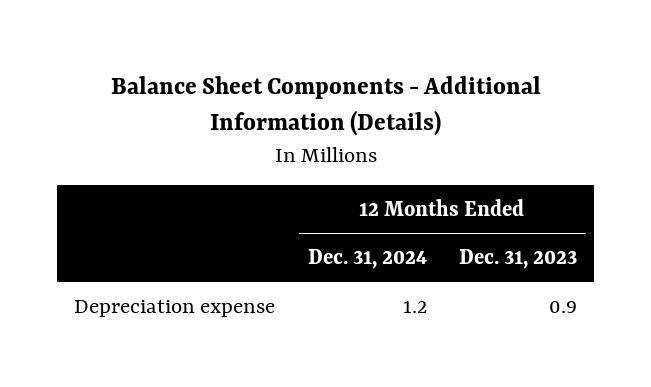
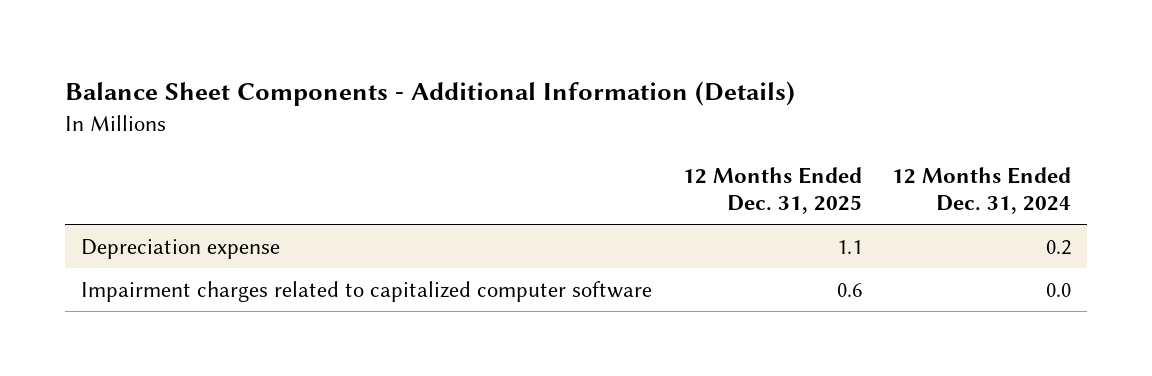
[459,248,578,269] 12 Months Ended Dec. 31, 2023 -> none
none -> [682,166,862,215] 12 Months Ended Dec. 31, 2025
[402,300,427,313] 1.2 -> [1046,240,1072,256] 0.2
none -> [80,281,652,303] Impairment charges related to capitalized computer software

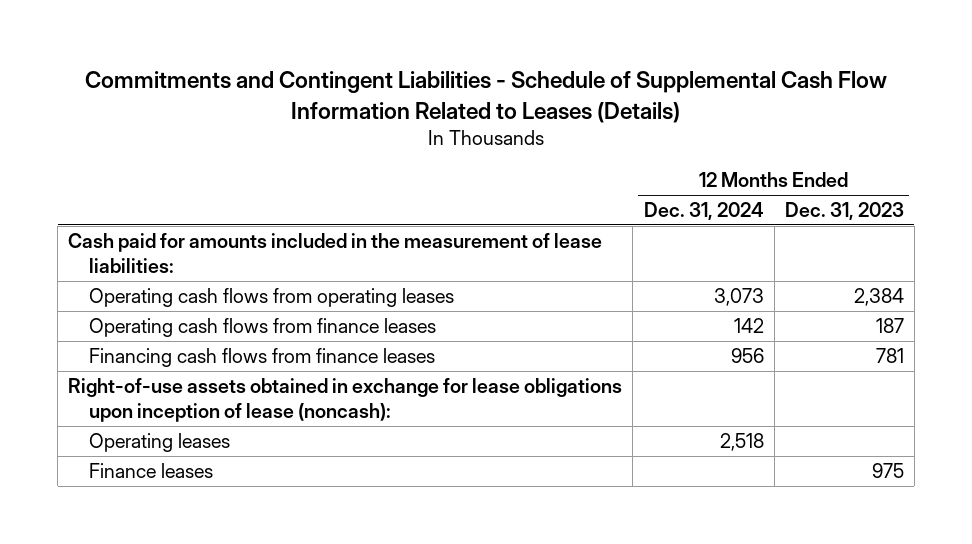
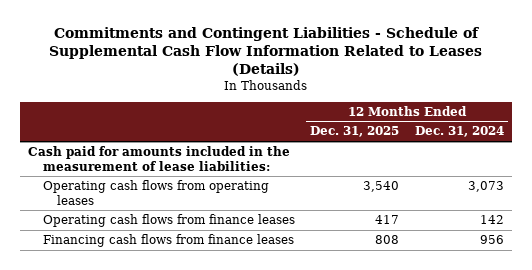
[784,202,904,221] Dec. 31, 2023 -> none
none -> [310,126,400,138] Dec. 31, 2025
[68,378,623,423] Right-of-use assets obtained in exchange for lease obligations upon inception of lease (noncash): -> none
[89,433,231,453] Operating leases -> none
[89,463,214,479] Finance leases -> none

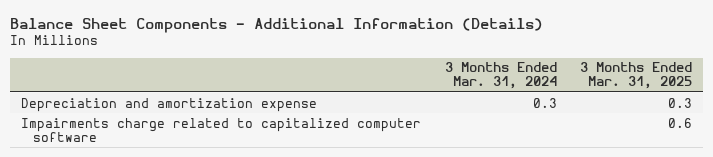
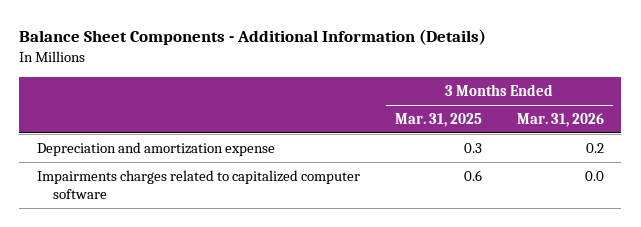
[444,62,557,90] 3 Months Ended Mar. 31, 2024 -> none
none -> [516,113,604,128] Mar. 31, 2026
[21,117,422,142] Impairments charge related to capitalized computer software -> [36,169,360,199] Impairments charges related to capitalized computer software

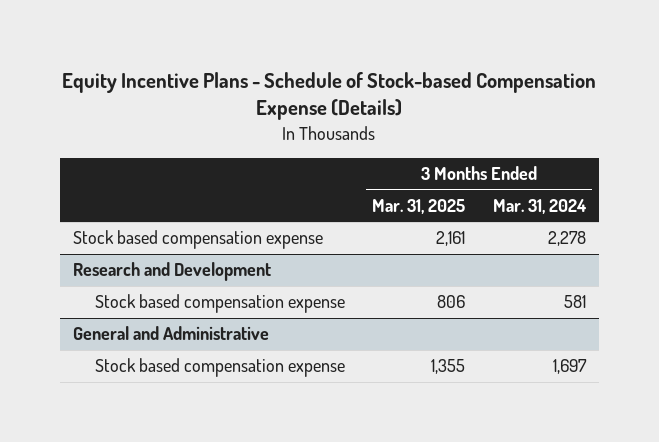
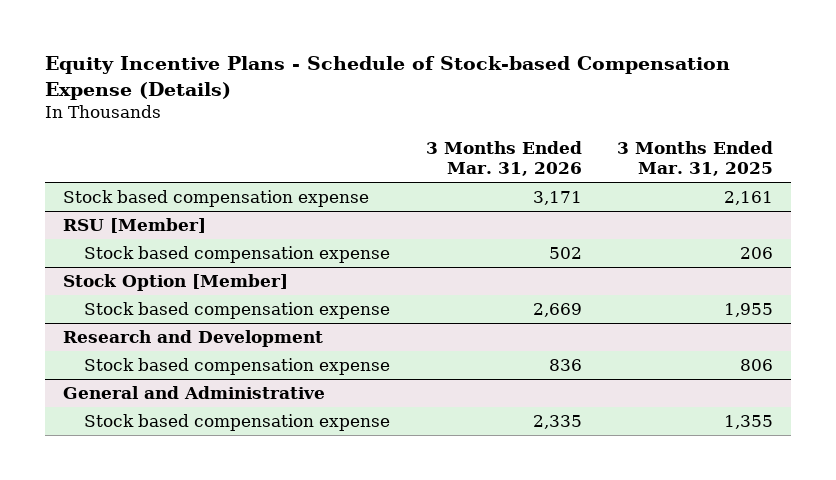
[492,199,587,215] Mar. 31, 2024 -> none
none -> [425,141,582,177] 3 Months Ended Mar. 31, 2026
none -> [62,218,206,234] RSU [Member]
none -> [83,246,390,264] Stock based compensation expense
none -> [62,274,288,292] Stock Option [Member]
none -> [83,302,390,320] Stock based compensation expense

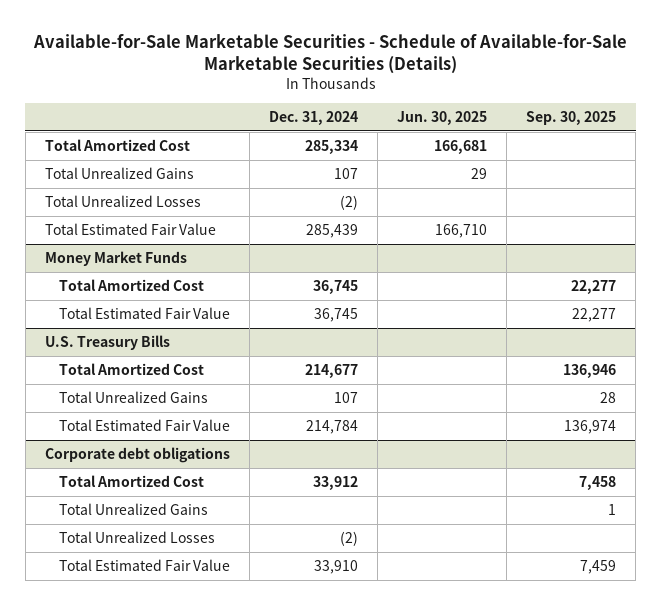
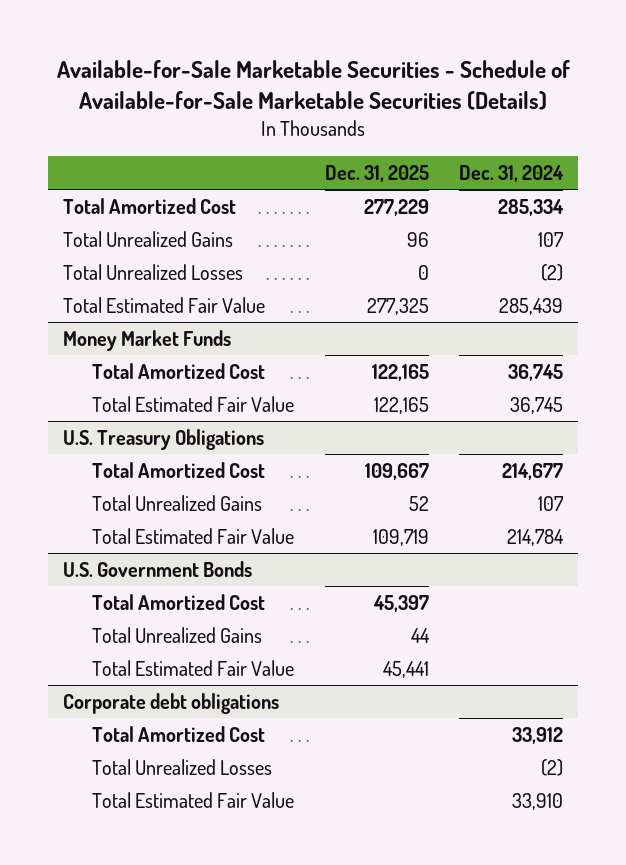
[397,111,488,126] Jun. 30, 2025 -> none
[526,111,617,126] Sep. 30, 2025 -> none
none -> [324,164,429,182] Dec. 31, 2025
[44,335,170,351] U.S. Treasury Bills -> [62,428,264,450] U.S. Treasury Obligations
none -> [62,560,252,577] U.S. Government Bonds
none -> [92,593,266,610] Total Amortized Cost
none -> [92,626,263,643] Total Unrealized Gains
none -> [92,659,295,676] Total Estimated Fair Value
[59,503,209,516] Total Unrealized Gains -> none

